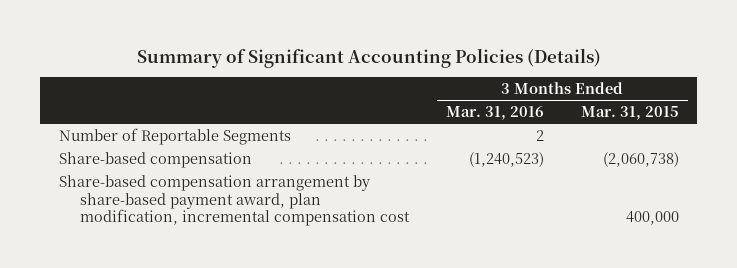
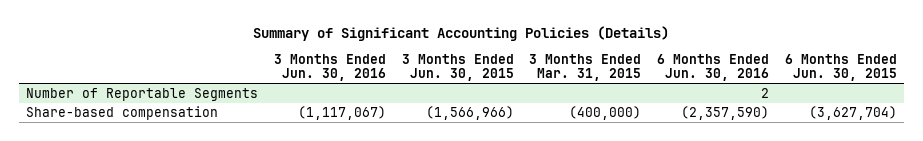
[446,106,545,121] Mar. 31, 2016 -> none
none -> [274,53,387,82] 3 Months Ended Jun. 30, 2016
none -> [401,53,514,82] 3 Months Ended Jun. 30, 2015
none -> [656,53,769,82] 6 Months Ended Jun. 30, 2016
none -> [784,53,897,82] 6 Months Ended Jun. 30, 2015
[58,174,411,227] Share-based compensation arrangement by share-based payment award, plan modification, incremental compensation cost -> none
[602,151,679,167] (2,060,738) -> [569,105,642,120] (400,000)

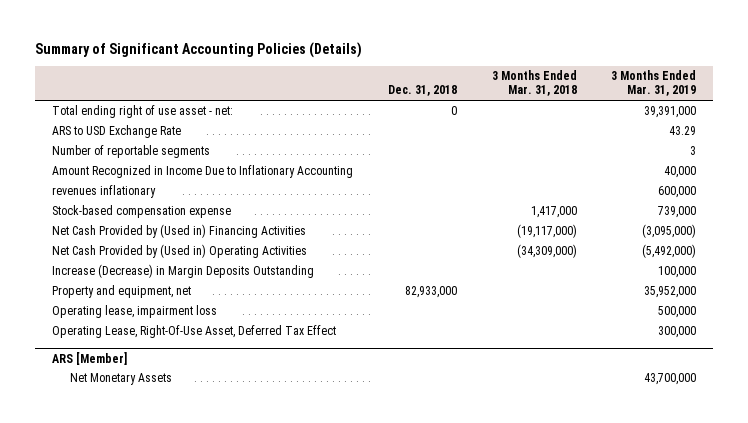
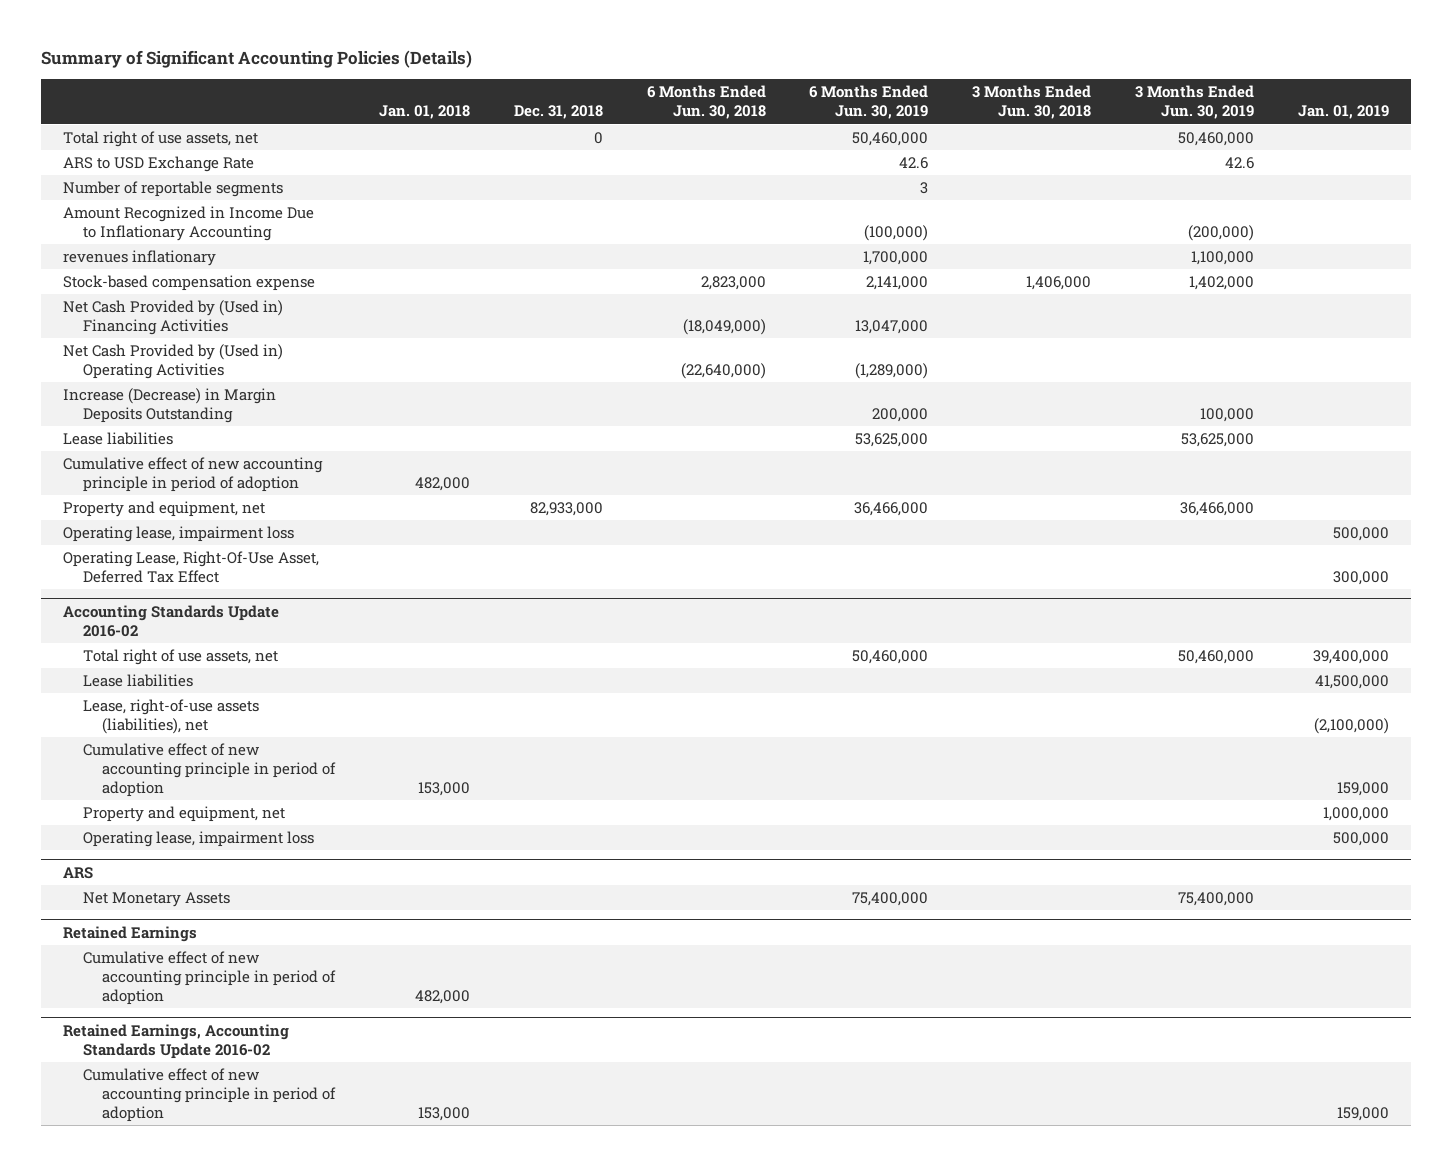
[491,70,577,97] 3 Months Ended Mar. 31, 2018 -> none
[611,70,697,97] 3 Months Ended Mar. 31, 2019 -> none
none -> [378,105,470,120] Jan. 01, 2018
none -> [646,85,766,120] 6 Months Ended Jun. 30, 2018
none -> [809,85,929,120] 6 Months Ended Jun. 30, 2019
none -> [972,85,1092,120] 3 Months Ended Jun. 30, 2018
none -> [1135,85,1255,120] 3 Months Ended Jun. 30, 2019
none -> [1298,105,1390,120] Jan. 01, 2019
[52,105,234,119] Total ending right of use asset - net: -> [63,131,259,148] Total right of use assets, net
none -> [63,432,174,446] Lease liabilities
none -> [63,457,324,493] Cumulative effect of new accounting principle in period of adoption
none -> [63,604,280,637] Accounting Standards Update 2016-02
none -> [82,649,278,666] Total right of use assets, net
none -> [82,674,193,688] Lease liabilities
none -> [82,699,259,735] Lease, right-of-use assets (liabilities), net
none -> [82,743,336,798] Cumulative effect of new accounting principle in period of adoption
none -> [82,806,285,823] Property and equipment, net
none -> [82,831,314,848] Operating lease, impairment loss
[52,351,128,365] ARS [Member] -> [63,866,94,879] ARS
none -> [63,925,198,942] Retained Earnings
none -> [82,951,336,1006] Cumulative effect of new accounting principle in period of adoption
none -> [63,1023,290,1059] Retained Earnings, Accounting Standards Update 2016-02
none -> [82,1068,336,1123] Cumulative effect of new accounting principle in period of adoption

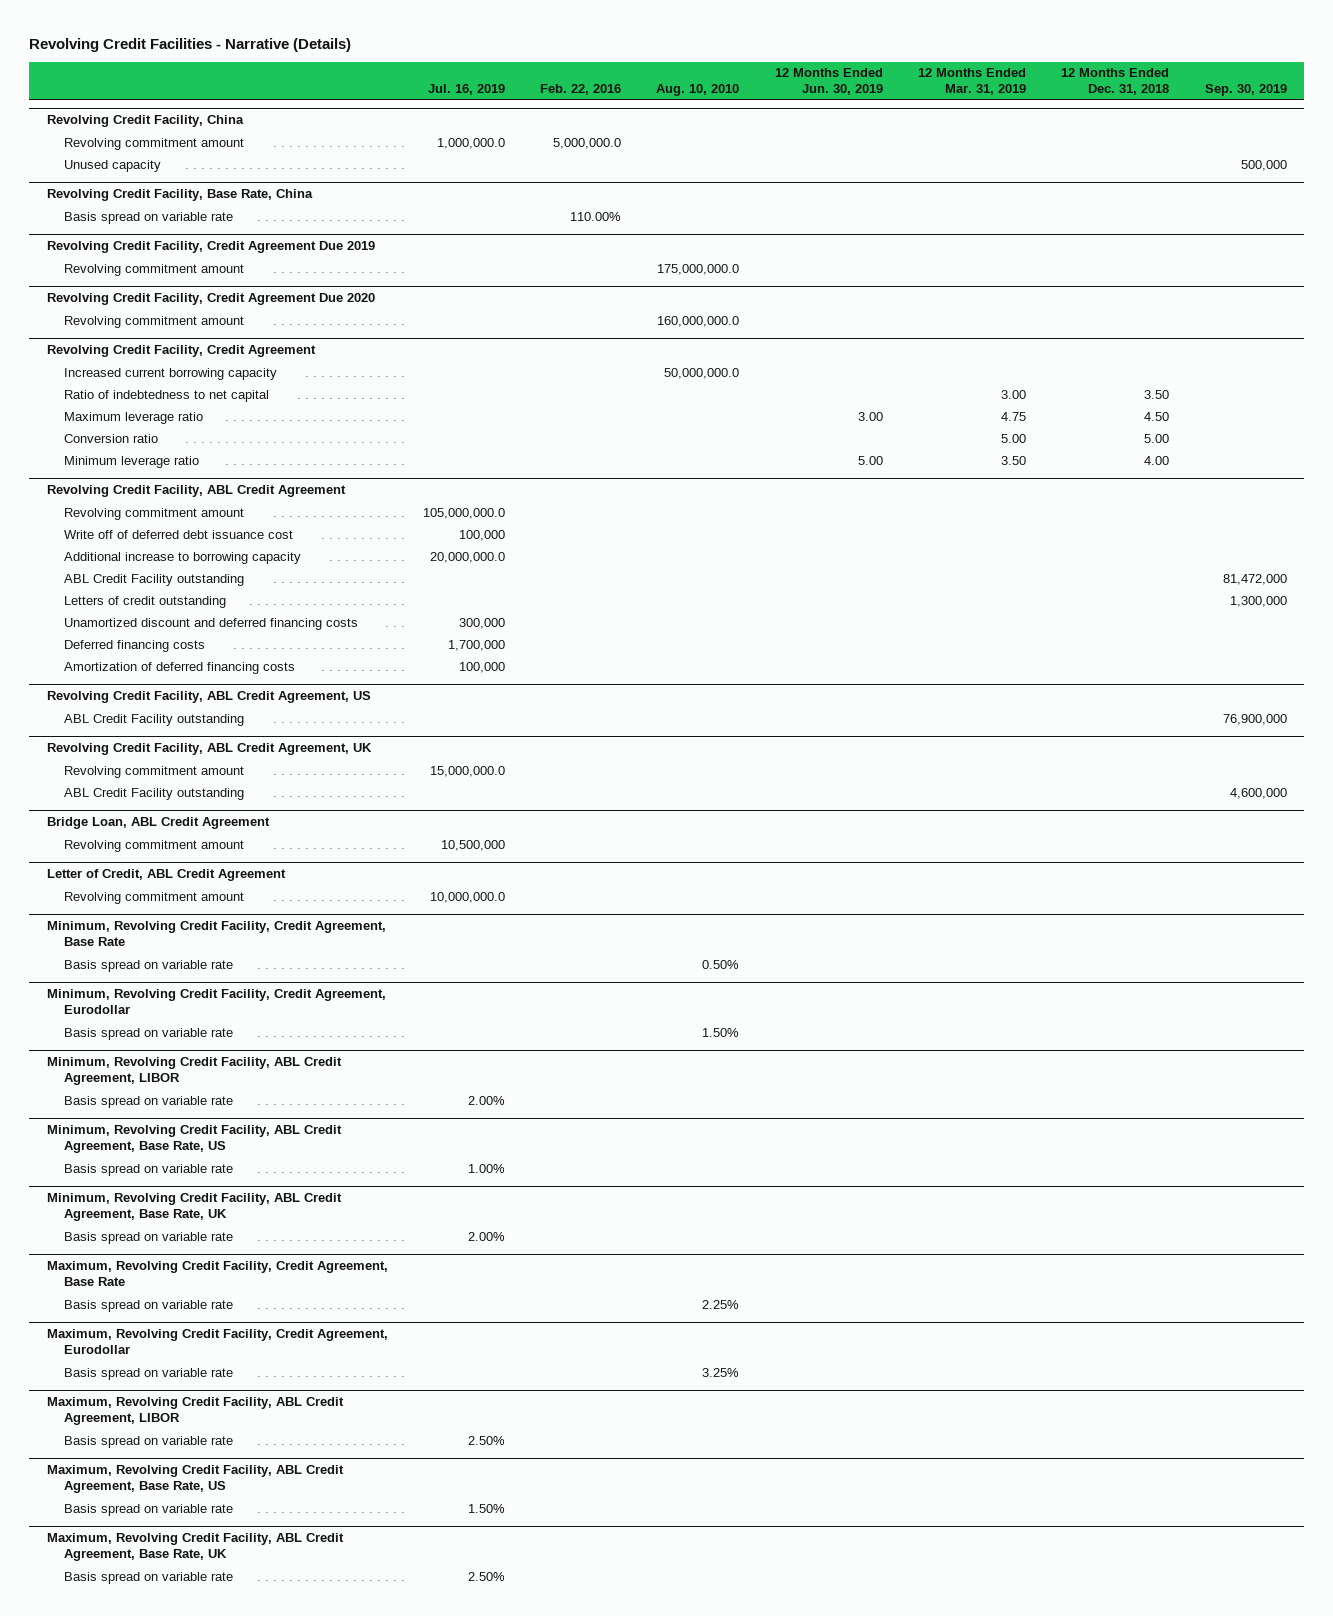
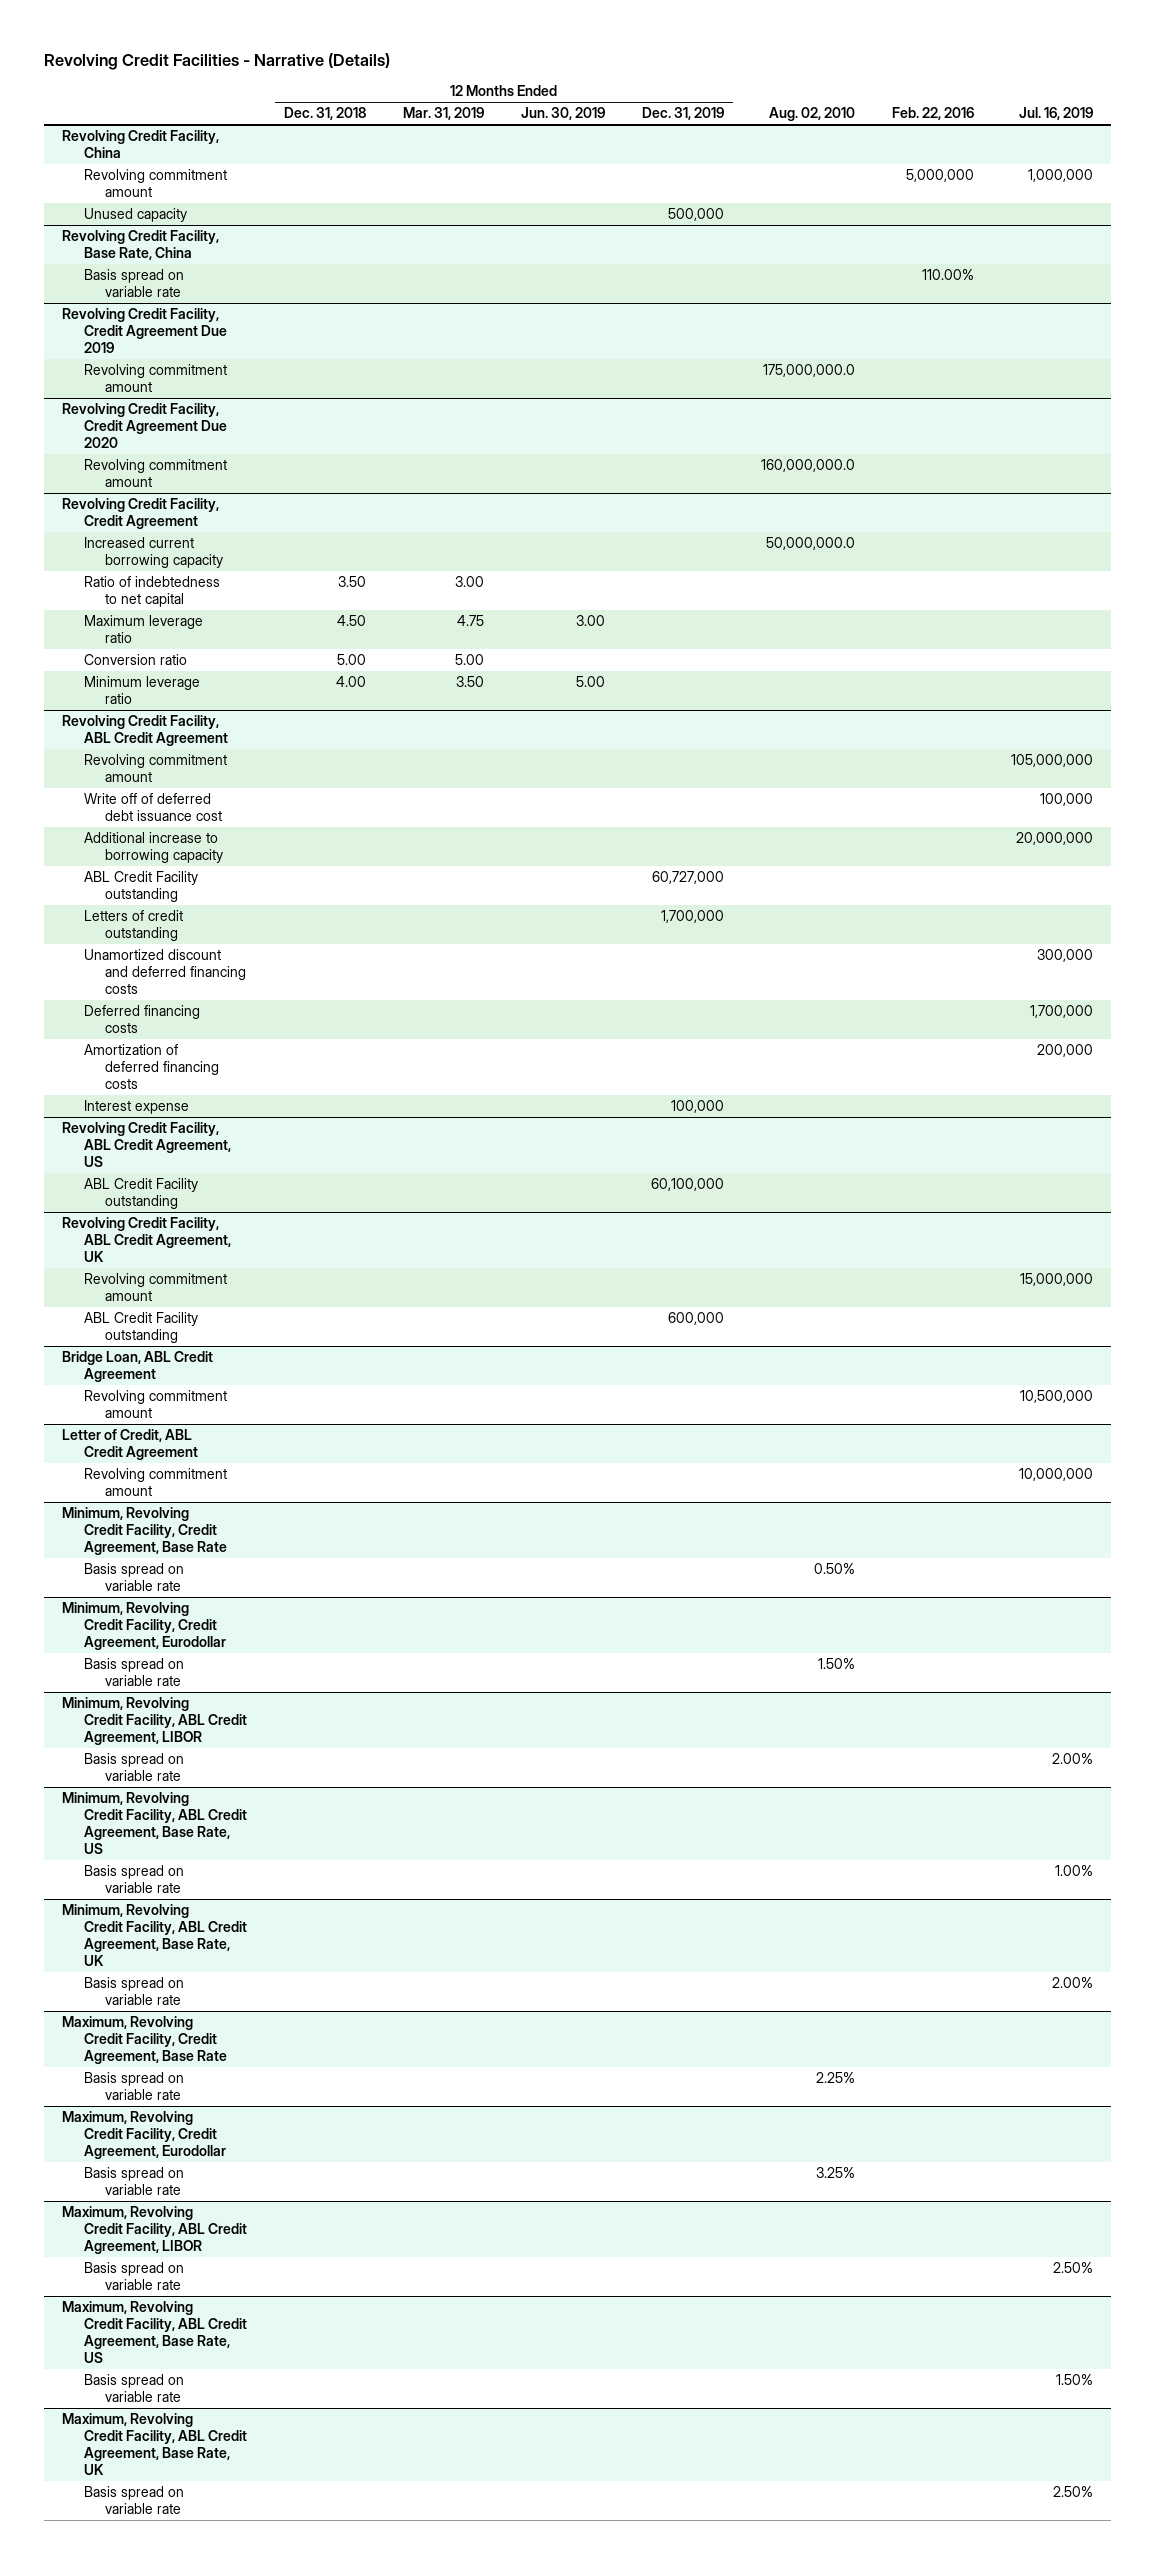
[656,84,740,97] Aug. 10, 2010 -> none
[1204,84,1287,97] Sep. 30, 2019 -> none
none -> [641,107,724,121] Dec. 31, 2019
none -> [768,107,855,122] Aug. 02, 2010
[436,137,505,149] 1,000,000.0 -> [1027,169,1093,183] 1,000,000
[553,137,622,149] 5,000,000.0 -> [905,169,974,183] 5,000,000
[422,507,505,519] 105,000,000.0 -> [1010,754,1093,768] 105,000,000
[429,551,505,563] 20,000,000.0 -> [1015,832,1093,846] 20,000,000
[458,661,505,673] 100,000 -> [1036,1044,1093,1058] 200,000
none -> [83,1100,189,1115] Interest expense
[429,765,505,777] 15,000,000.0 -> [1019,1273,1093,1287] 15,000,000
[429,891,505,903] 10,000,000.0 -> [1018,1468,1093,1482] 10,000,000

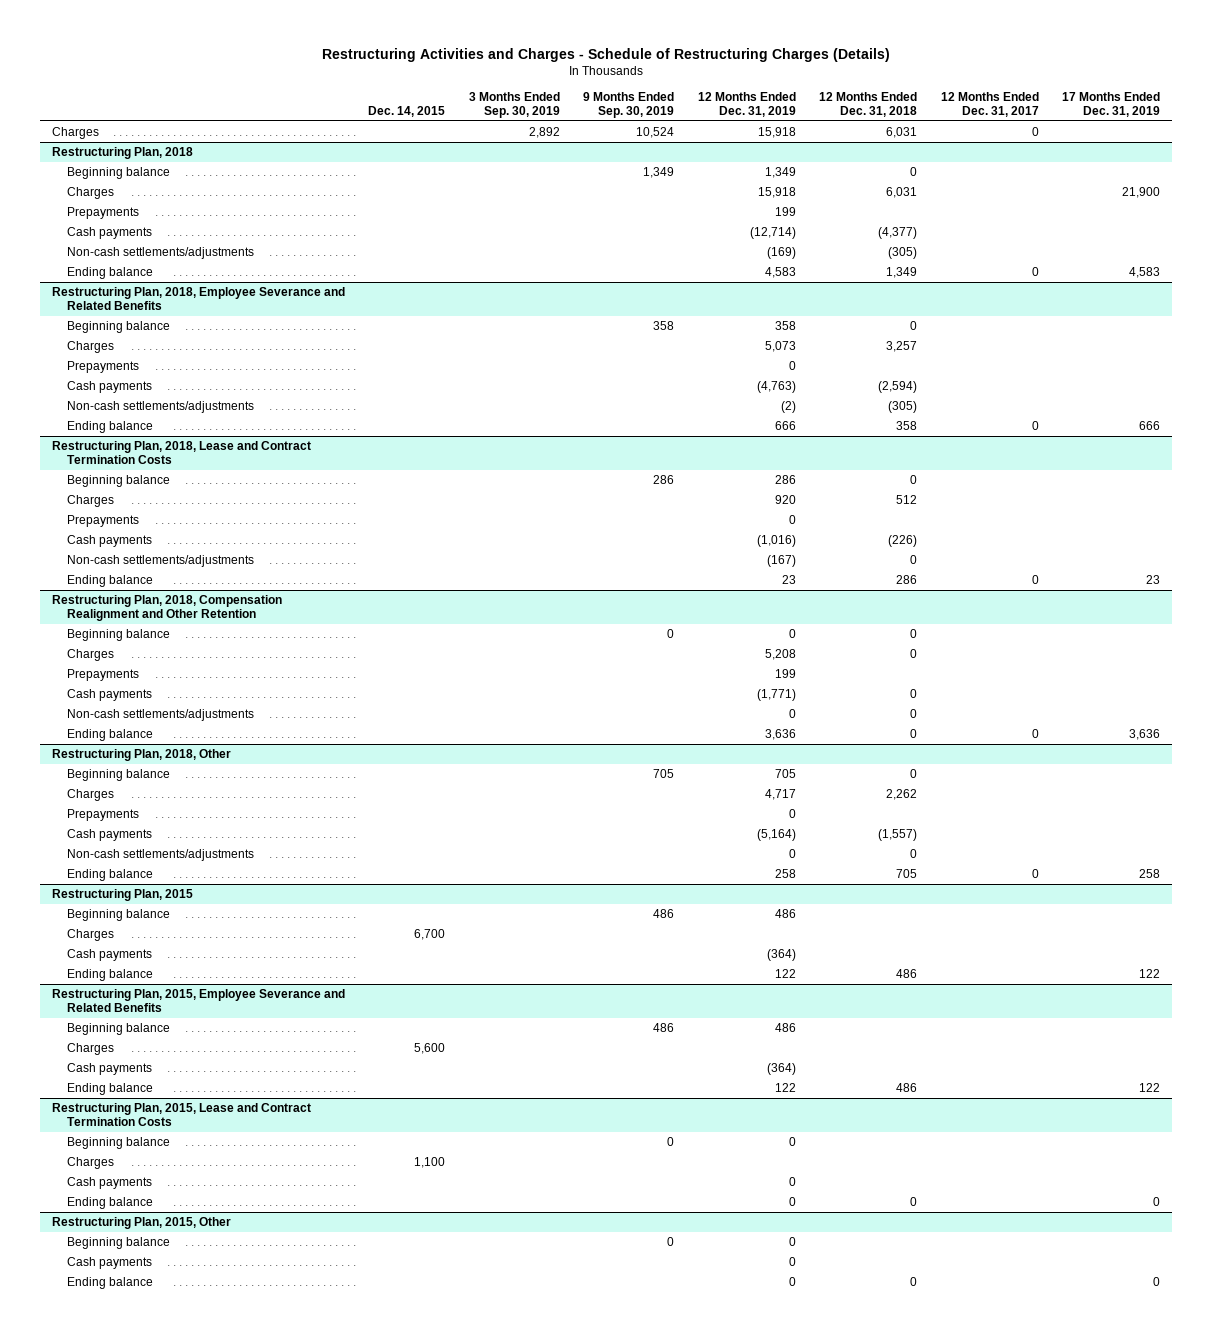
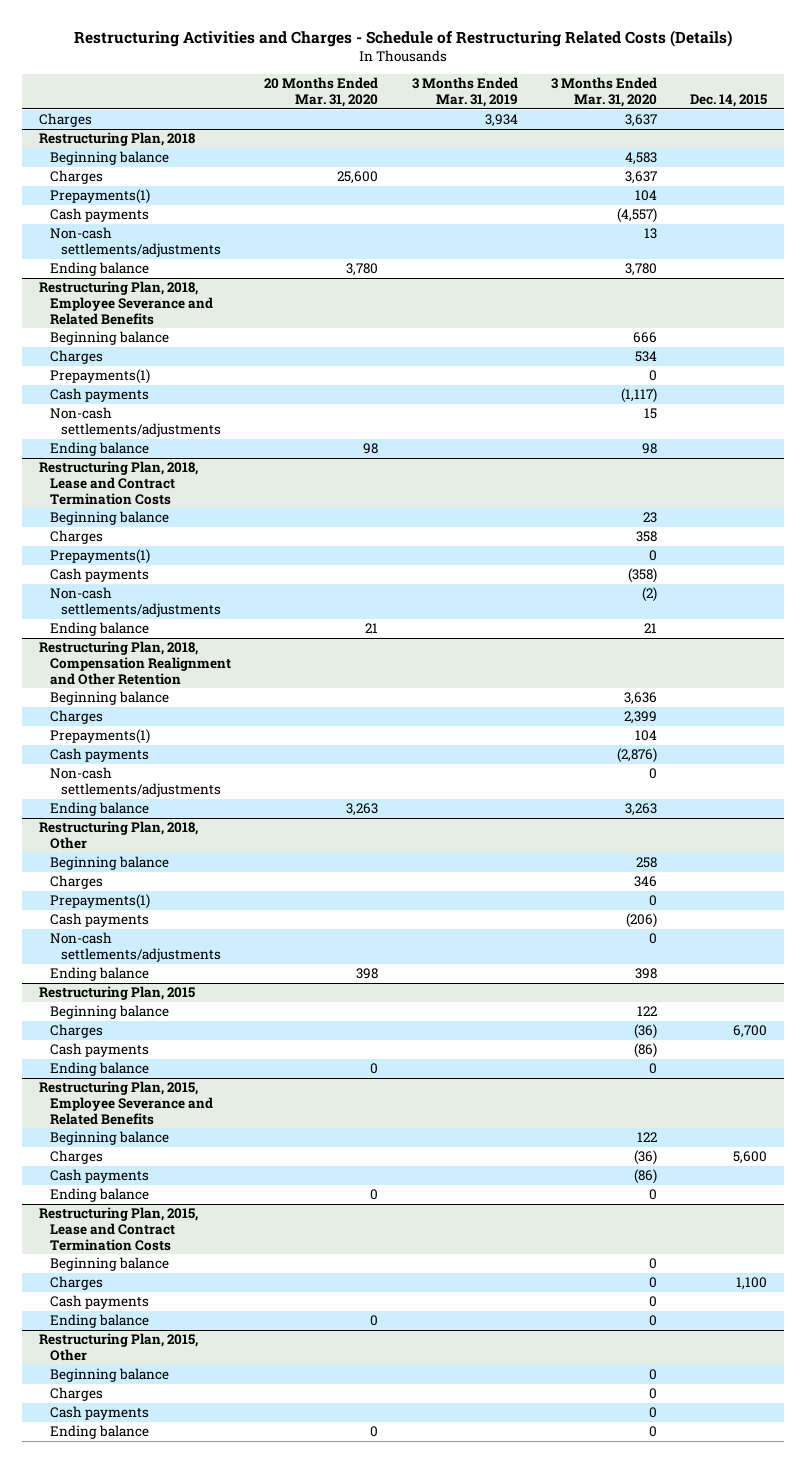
[321,47,890,62] Restructuring Activities and Charges - Schedule of Restructuring Charges (Details) -> [74,29,733,47] Restructuring Activities and Charges - Schedule of Restructuring Related Costs (Details)
[468,91,560,118] 3 Months Ended Sep. 30, 2019 -> none
[583,91,675,118] 9 Months Ended Sep. 30, 2019 -> none
[697,91,796,117] 12 Months Ended Dec. 31, 2019 -> none
[819,91,918,117] 12 Months Ended Dec. 31, 2018 -> none
[940,91,1039,117] 12 Months Ended Dec. 31, 2017 -> none
[1062,91,1161,117] 17 Months Ended Dec. 31, 2019 -> none
none -> [264,77,379,108] 20 Months Ended Mar. 31, 2020
none -> [411,77,518,108] 3 Months Ended Mar. 31, 2019
none -> [551,77,658,108] 3 Months Ended Mar. 31, 2020
[66,206,139,219] Prepayments -> [50,189,151,205] Prepayments(1)
[66,360,139,373] Prepayments -> [50,369,151,385] Prepayments(1)
[66,514,139,527] Prepayments -> [50,549,151,565] Prepayments(1)
[66,668,139,681] Prepayments -> [50,729,151,745] Prepayments(1)
[66,808,139,821] Prepayments -> [50,894,151,910] Prepayments(1)
none -> [50,1387,104,1402] Charges

